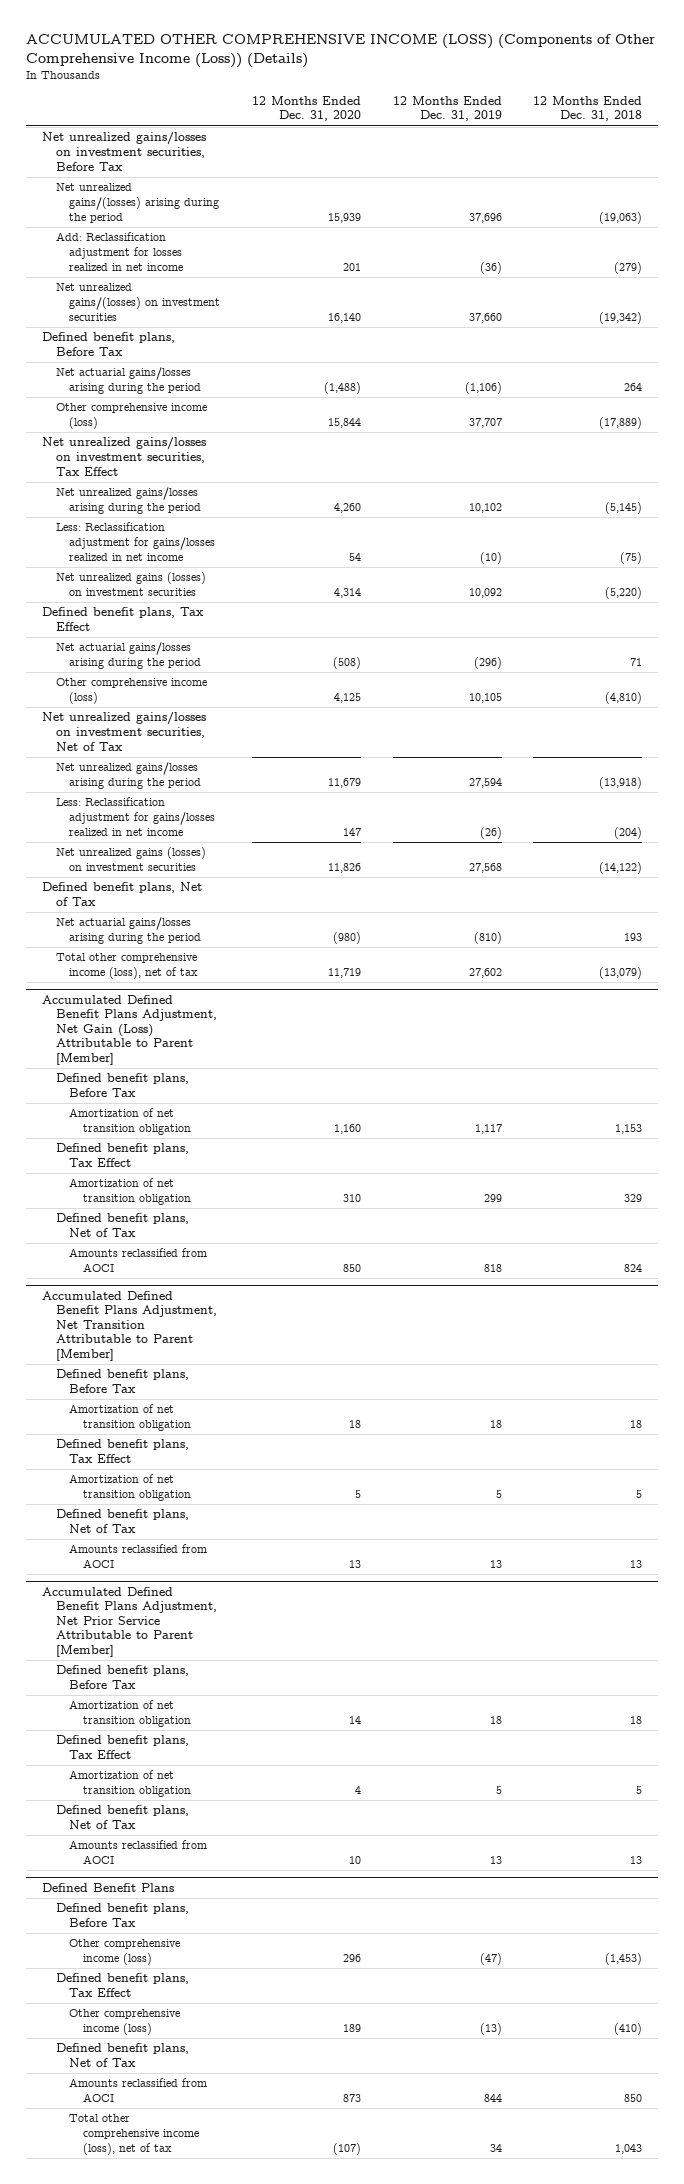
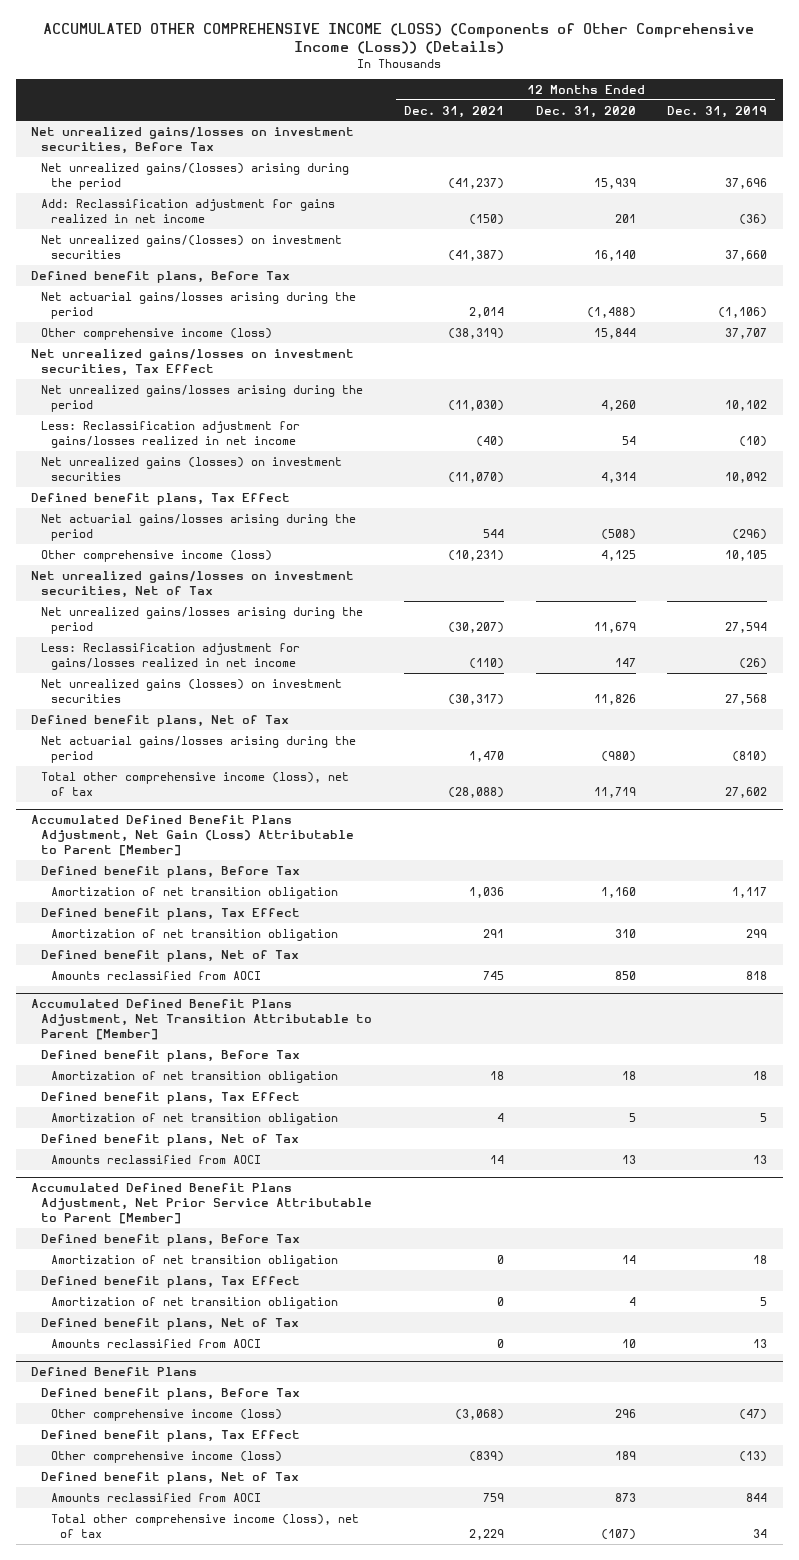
[533,95,643,122] 12 Months Ended Dec. 31, 2018 -> none
none -> [403,105,504,118] Dec. 31, 2021
[55,232,184,271] Add: Reclassification adjustment for losses realized in net income -> [41,198,336,223] Add: Reclassification adjustment for gains realized in net income

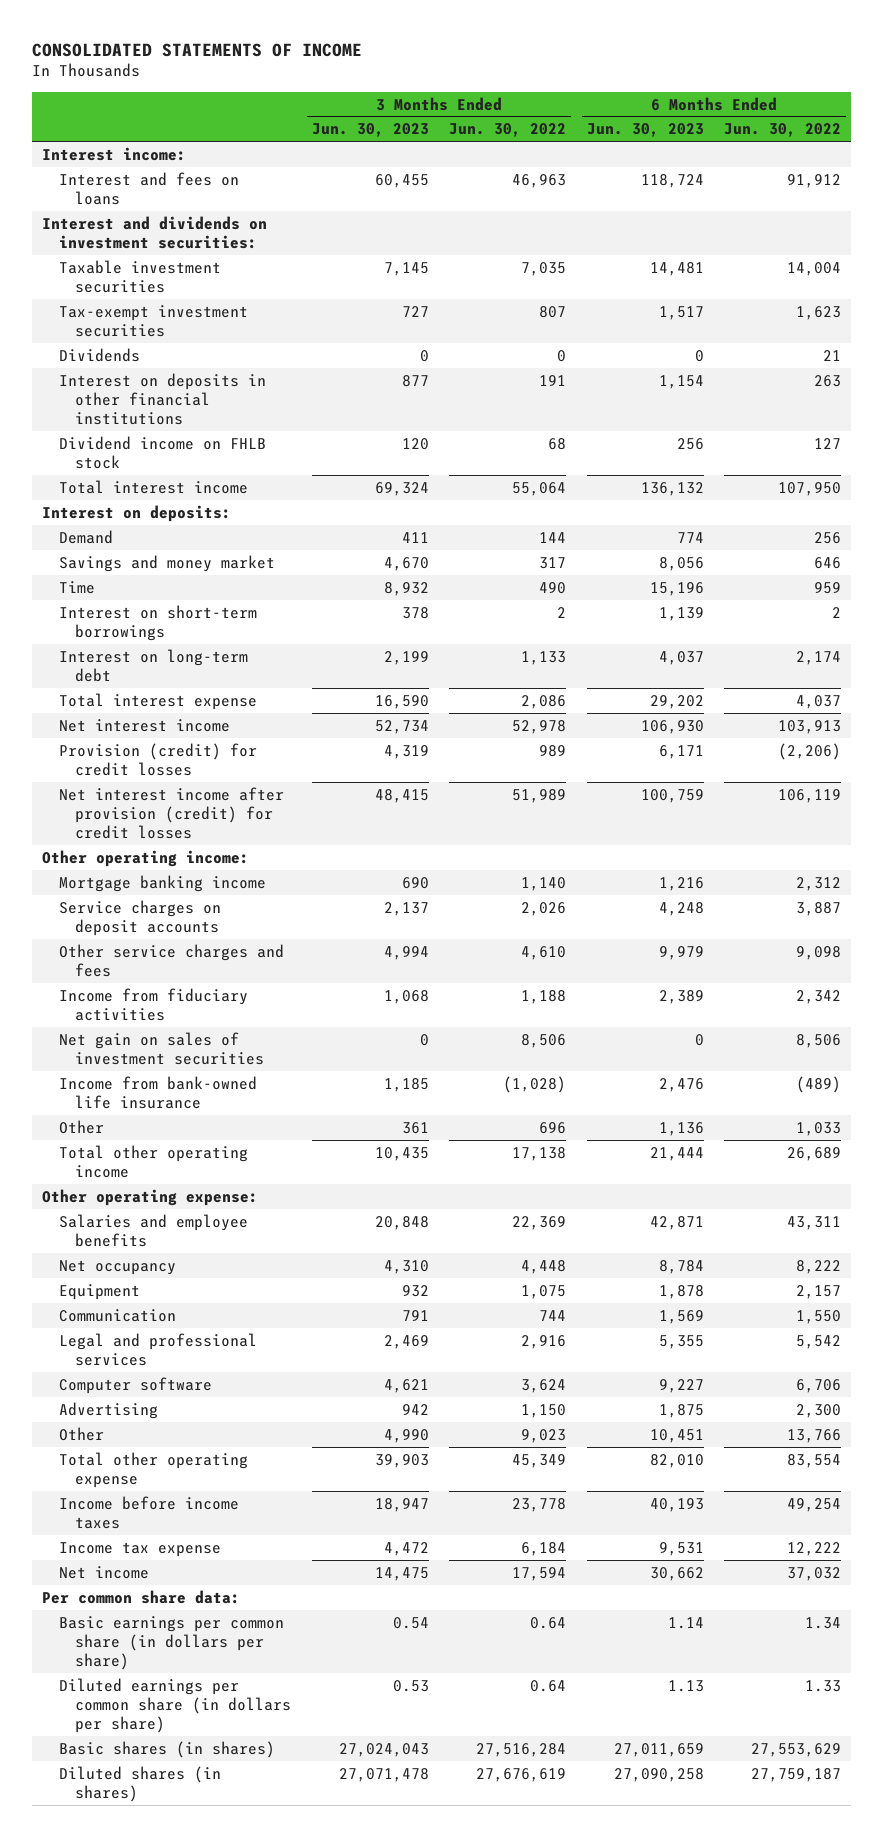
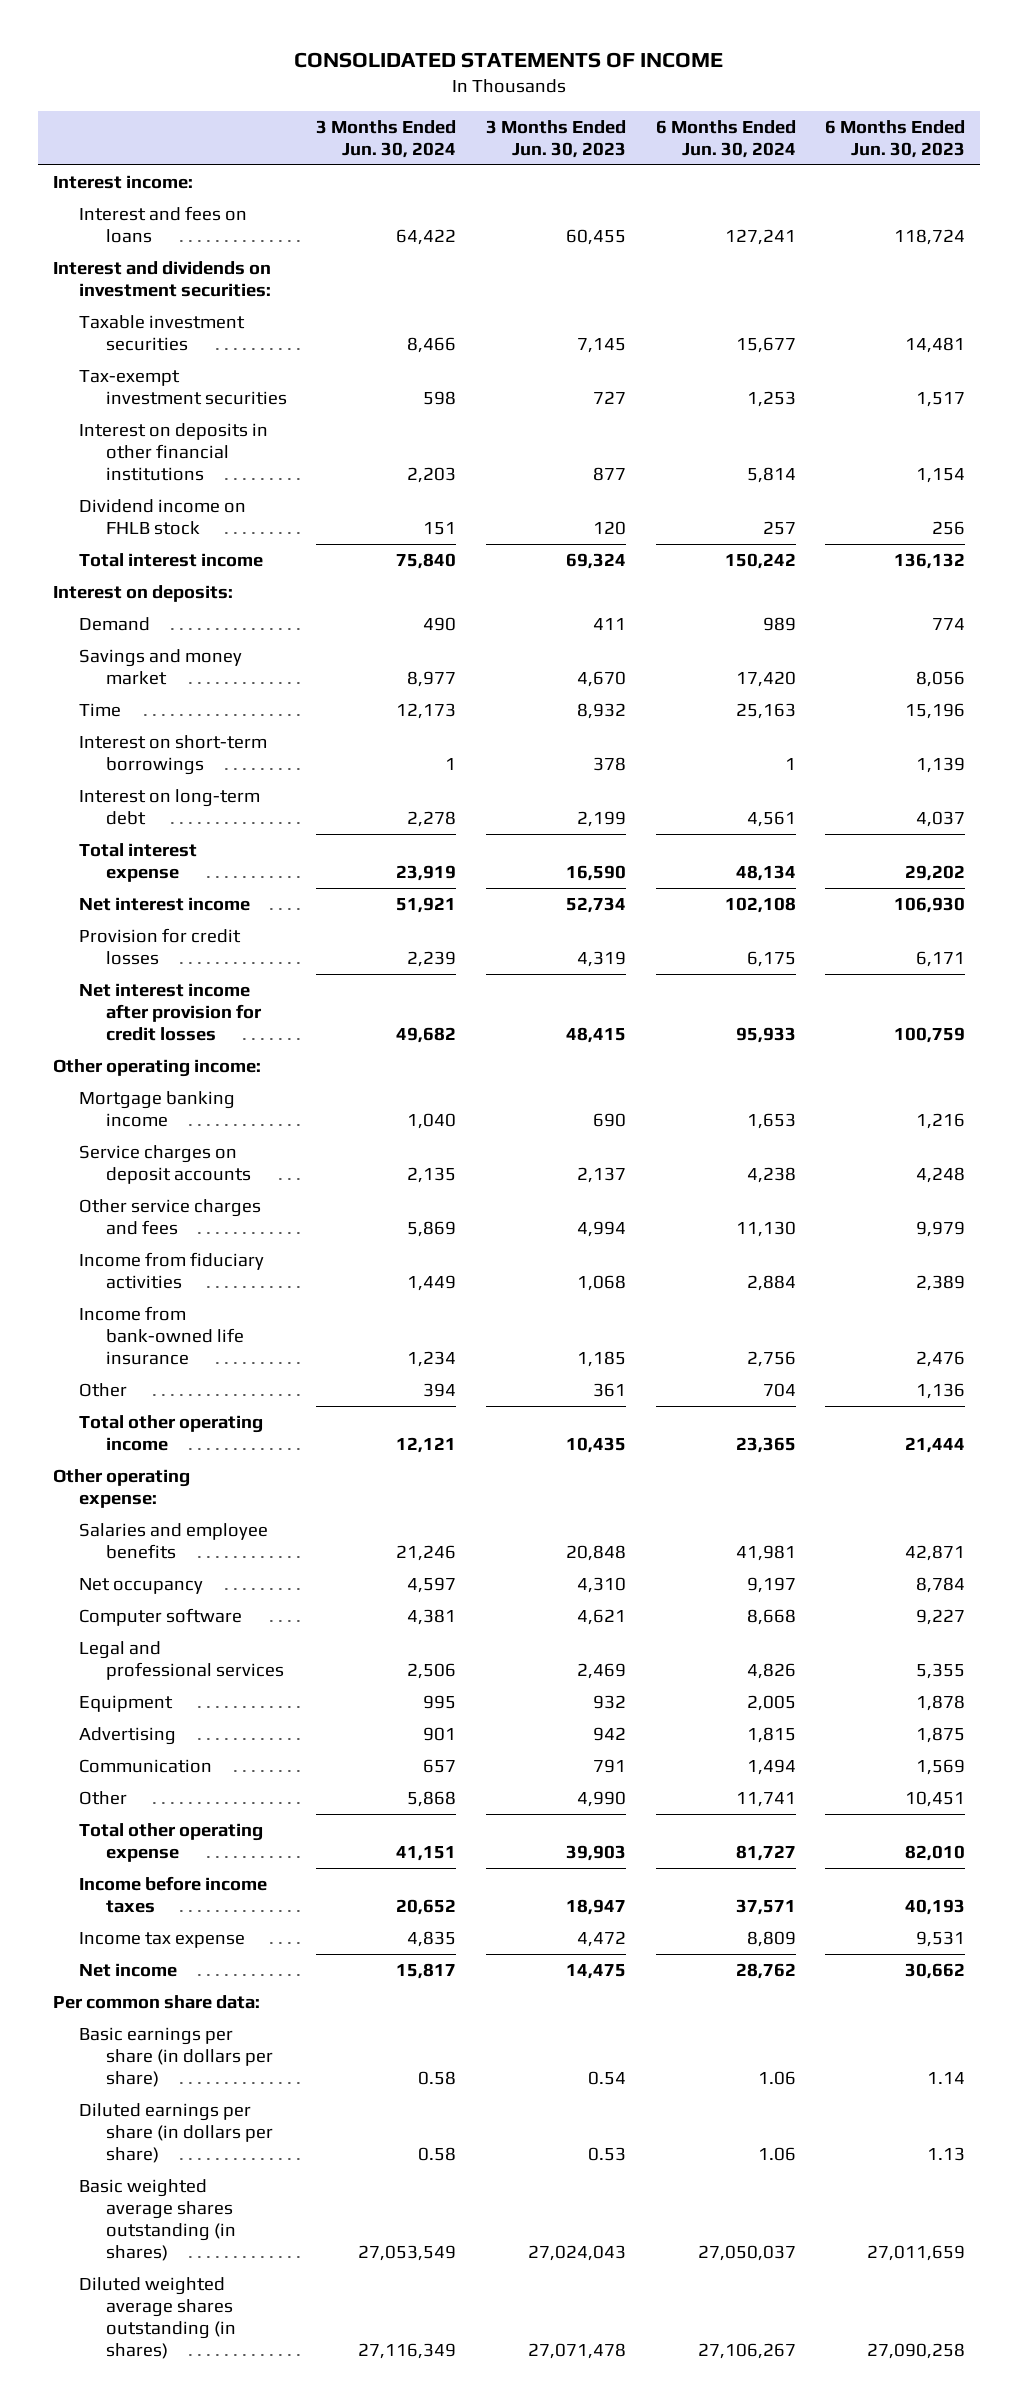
[449,123,567,138] Jun. 30, 2022 -> none
[724,123,842,138] Jun. 30, 2022 -> none
none -> [316,119,457,158] 3 Months Ended Jun. 30, 2024
none -> [655,119,796,158] 6 Months Ended Jun. 30, 2024
[58,347,140,362] Dividends -> none
[58,742,257,776] Provision (credit) for credit losses -> [79,928,242,966] Provision for credit losses
[58,786,284,839] Net interest income after provision (credit) for credit losses -> [79,983,262,1042] Net interest income after provision for credit losses
[58,1031,265,1065] Net gain on sales of investment securities -> none
[58,1332,257,1366] Legal and professional services -> [79,1641,284,1681] Legal and professional services
[58,1283,140,1300] Equipment -> [79,1695,174,1713] Equipment
[58,1308,176,1322] Communication -> [79,1759,213,1774] Communication
[58,1615,284,1670] Basic earnings per common share (in dollars per share) -> [79,2027,273,2088] Basic earnings per share (in dollars per share)
[58,1677,292,1733] Diluted earnings per common share (in dollars per share) -> [79,2103,273,2164] Diluted earnings per share (in dollars per share)
[58,1740,275,1758] Basic shares (in shares) -> [79,2179,236,2262] Basic weighted average shares outstanding (in shares)
[58,1765,221,1802] Diluted shares (in shares) -> [79,2277,236,2360] Diluted weighted average shares outstanding (in shares)

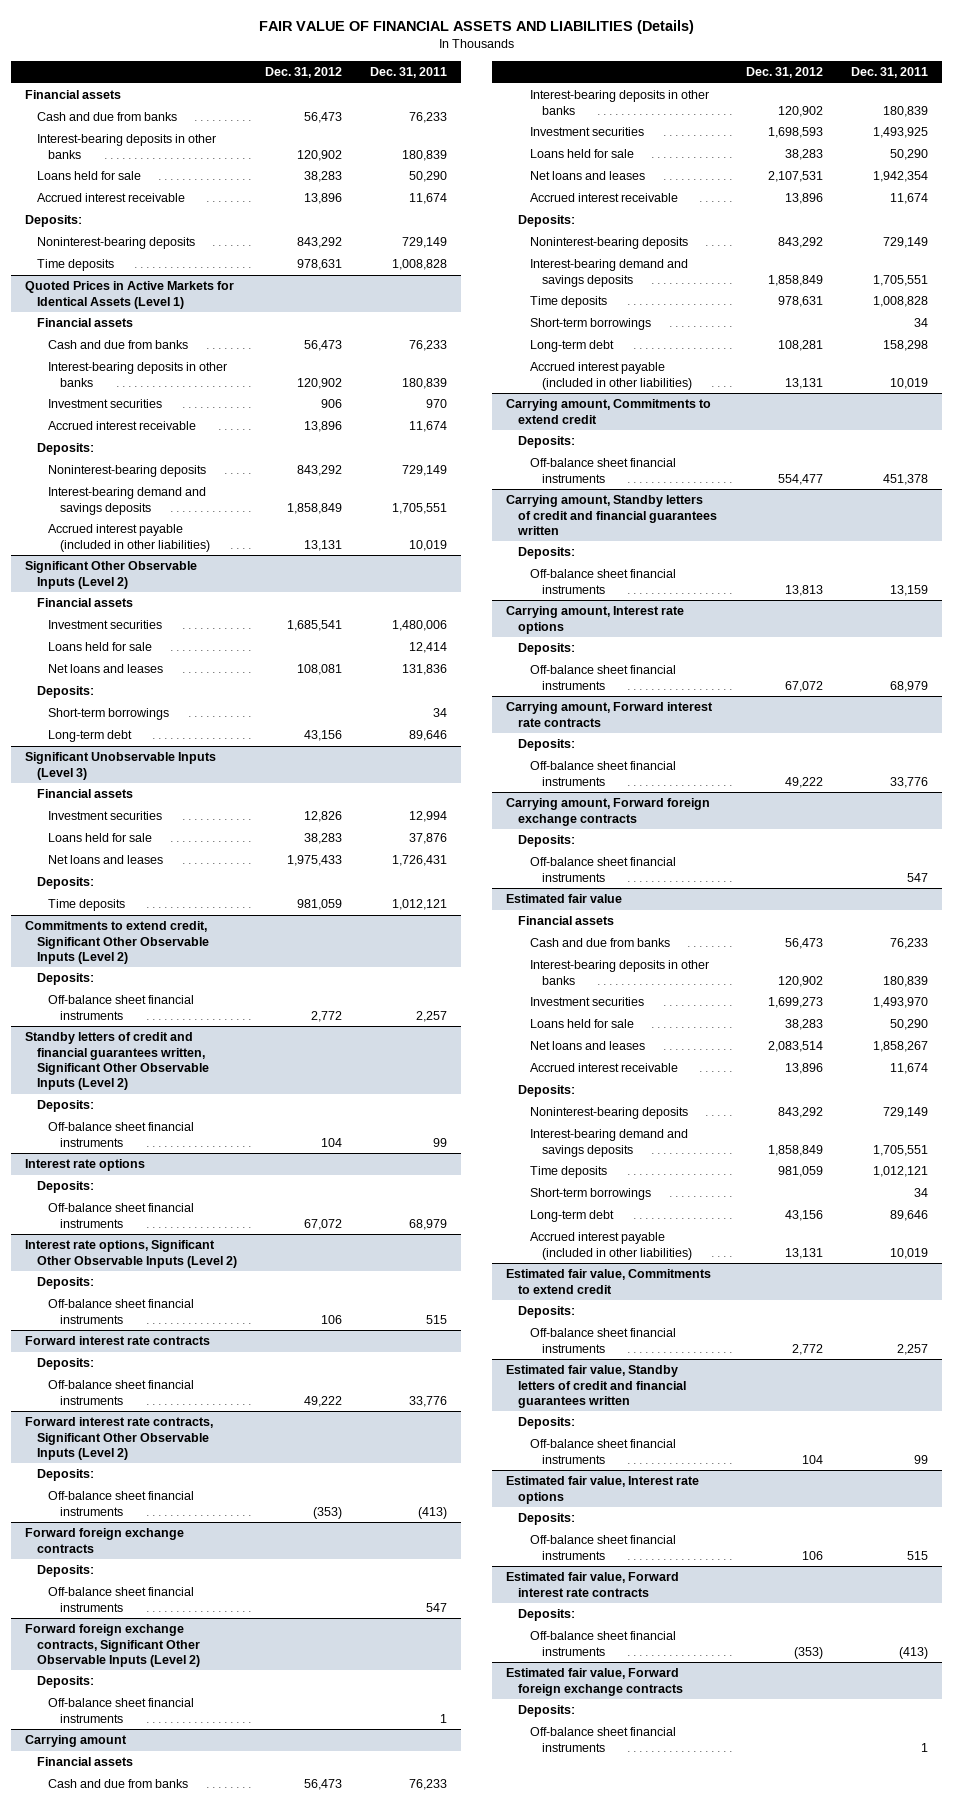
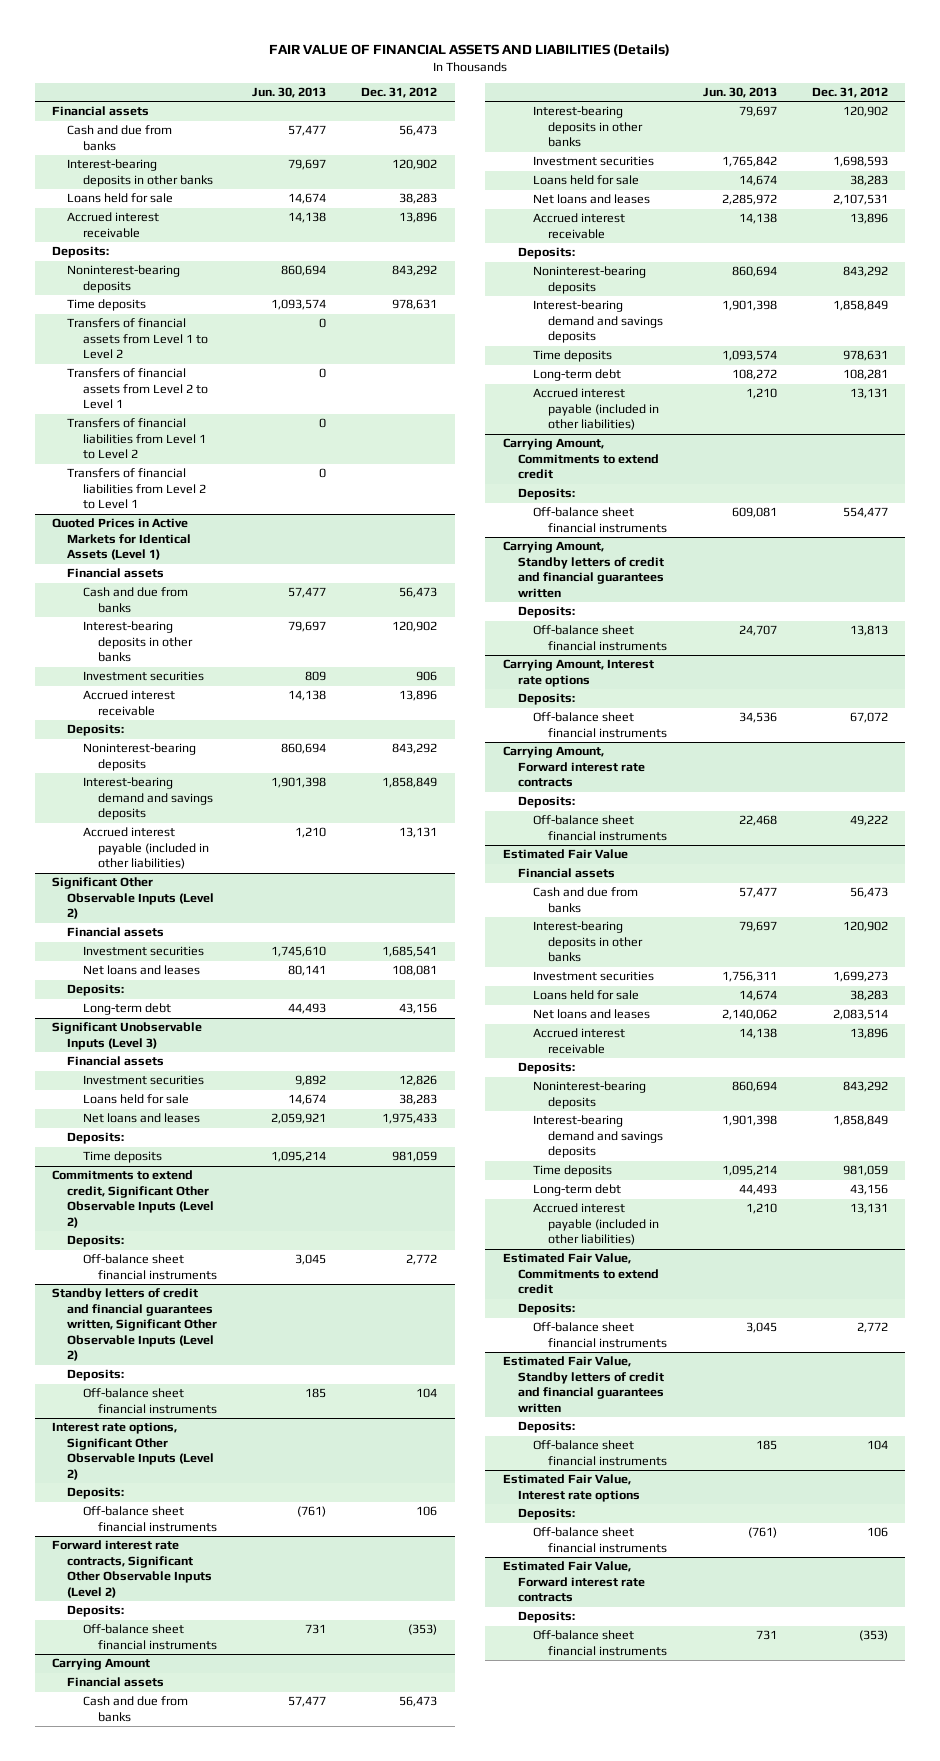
[369,66,447,78] Dec. 31, 2011 -> none
none -> [252,87,327,99] Jun. 30, 2013
none -> [67,318,208,360] Transfers of financial assets from Level 1 to Level 2
none -> [67,368,208,410] Transfers of financial assets from Level 2 to Level 1
none -> [67,418,206,460] Transfers of financial liabilities from Level 1 to Level 2
none -> [67,468,206,510] Transfers of financial liabilities from Level 2 to Level 1
[48,642,153,652] Loans held for sale -> none
[48,708,170,721] Short-term borrowings -> none
[24,1159,145,1172] Interest rate options -> none
[36,1181,94,1194] Deposits: -> none
[48,1203,195,1228] Off-balance sheet financial instruments -> none
[24,1336,210,1346] Forward interest rate contracts -> none
[36,1358,94,1371] Deposits: -> none
[48,1380,195,1405] Off-balance sheet financial instruments -> none
[24,1528,184,1553] Forward foreign exchange contracts -> none
[36,1565,94,1578] Deposits: -> none
[48,1587,195,1612] Off-balance sheet financial instruments -> none
[24,1624,200,1667] Forward foreign exchange contracts, Significant Other Observable Inputs (Level 2) -> none
[36,1676,94,1689] Deposits: -> none
[48,1698,195,1723] Off-balance sheet financial instruments -> none
[24,1735,127,1748] Carrying amount -> [52,1658,151,1671] Carrying Amount
[529,318,651,331] Short-term borrowings -> none
[506,399,712,424] Carrying amount, Commitments to extend credit -> [502,438,659,480] Carrying Amount, Commitments to extend credit
[506,495,718,535] Carrying amount, Standby letters of credit and financial guarantees written -> [502,541,664,598] Carrying Amount, Standby letters of credit and financial guarantees written
[506,606,685,634] Carrying amount, Interest rate options -> [502,659,654,687] Carrying Amount, Interest rate options
[506,702,714,727] Carrying amount, Forward interest rate contracts -> [502,746,645,788] Carrying Amount, Forward interest rate contracts
[506,798,711,826] Carrying amount, Forward foreign exchange contracts -> none
[518,835,576,848] Deposits: -> none
[529,857,676,882] Off-balance sheet financial instruments -> none
[506,894,623,904] Estimated fair value -> [502,849,628,860] Estimated Fair Value
[529,1188,651,1201] Short-term borrowings -> none
[506,1269,712,1294] Estimated fair value, Commitments to extend credit -> [502,1253,659,1295] Estimated Fair Value, Commitments to extend credit
[506,1365,687,1408] Estimated fair value, Standby letters of credit and financial guarantees written -> [502,1356,664,1413] Estimated Fair Value, Standby letters of credit and financial guarantees written
[506,1476,700,1504] Estimated fair value, Interest rate options -> [502,1474,640,1502] Estimated Fair Value, Interest rate options
[506,1572,680,1597] Estimated fair value, Forward interest rate contracts -> [502,1561,645,1603] Estimated Fair Value, Forward interest rate contracts
[506,1668,684,1696] Estimated fair value, Forward foreign exchange contracts -> none
[518,1705,576,1718] Deposits: -> none
[529,1727,676,1752] Off-balance sheet financial instruments -> none

